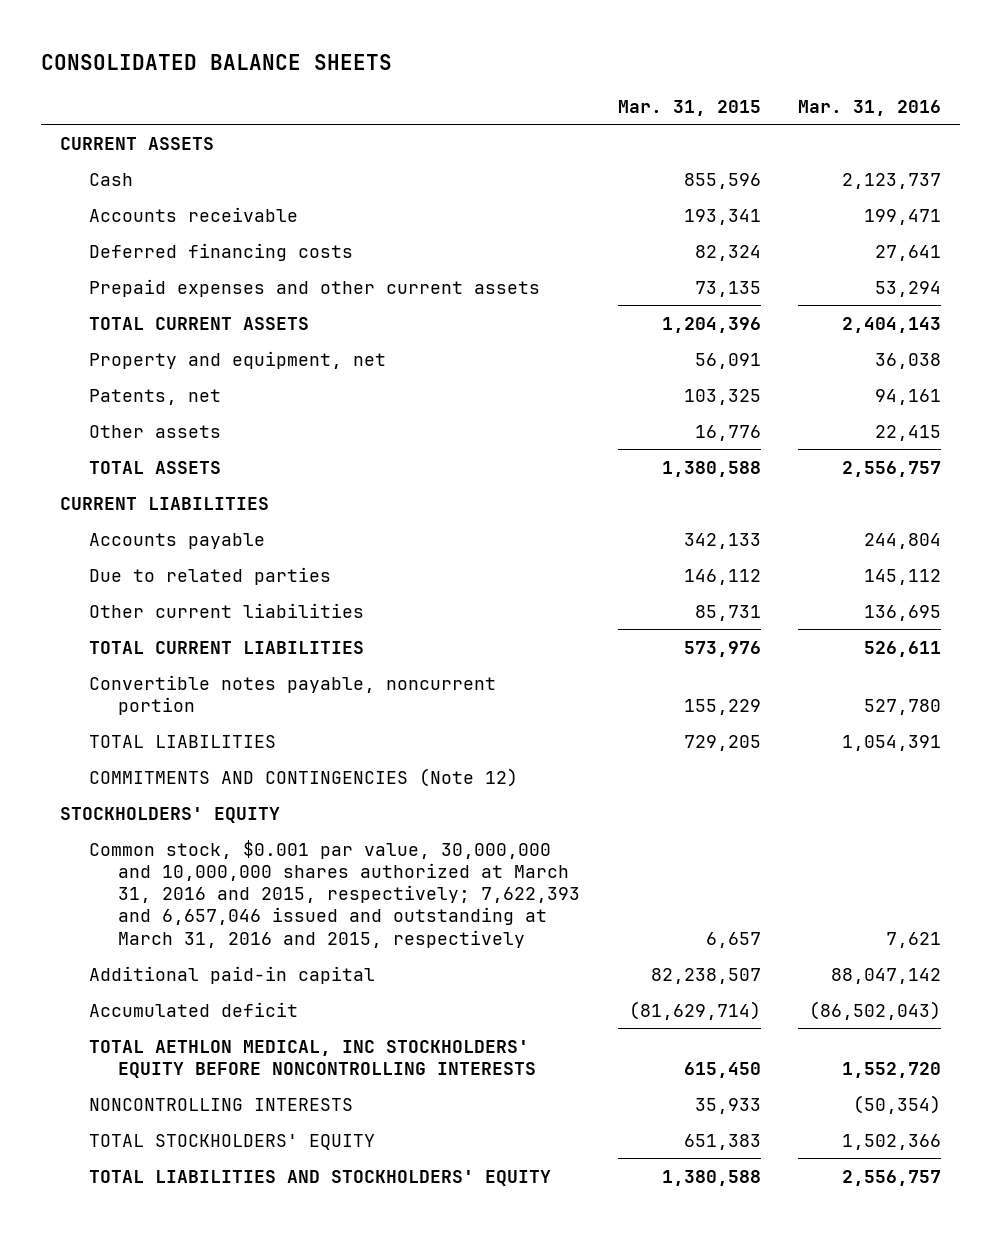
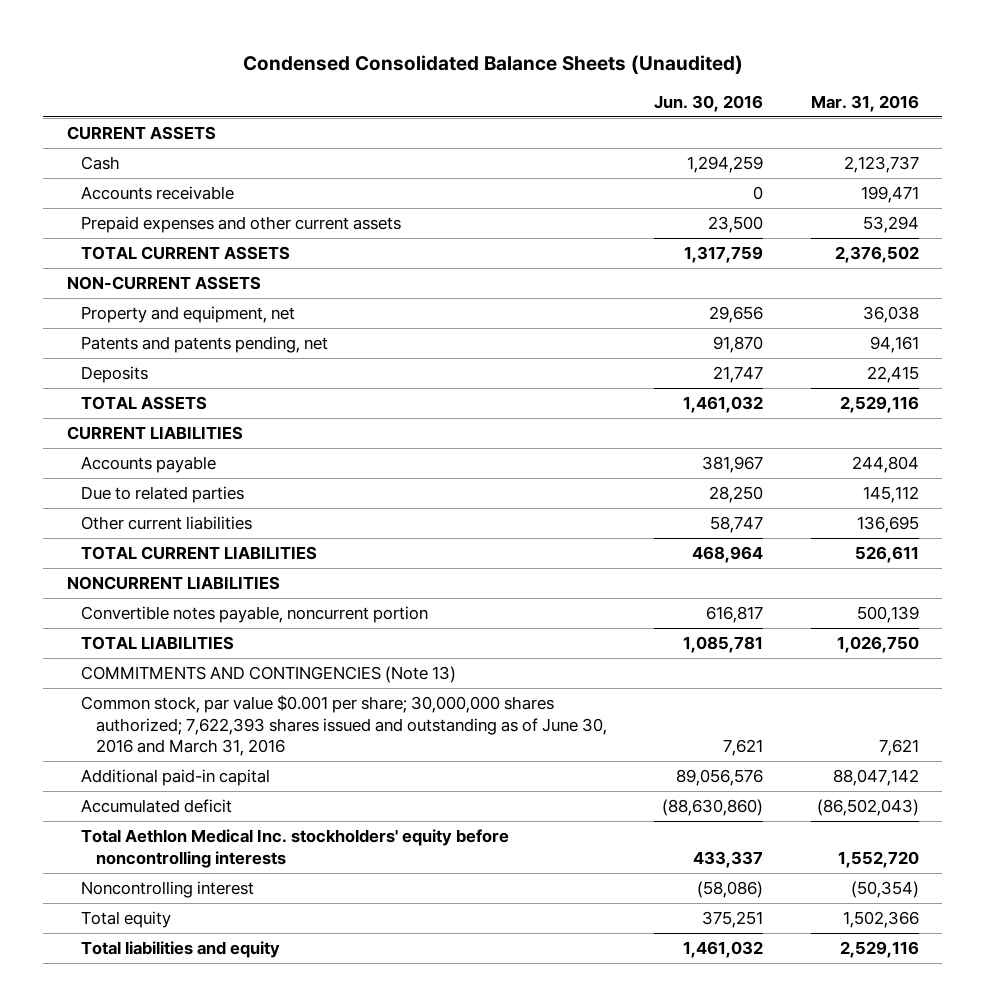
[41,53,393,70] CONSOLIDATED BALANCE SHEETS -> [242,54,743,74] Condensed Consolidated Balance Sheets (Unaudited)
[617,99,761,116] Mar. 31, 2015 -> none
none -> [654,94,764,112] Jun. 30, 2016
[89,242,354,261] Deferred financing costs -> none
[842,316,942,333] 2,404,143 -> [834,246,919,264] 2,376,502
none -> [67,276,262,291] NON-CURRENT ASSETS
[89,388,222,405] Patents, net -> [81,336,329,354] Patents and patents pending, net
[89,424,222,438] Other assets -> [81,366,149,384] Deposits
[842,460,942,477] 2,556,757 -> [839,396,919,414] 2,529,116
[60,806,281,823] STOCKHOLDERS' EQUITY -> none
none -> [67,576,281,591] NONCURRENT LIABILITIES
[864,698,942,715] 527,780 -> [856,606,919,624] 500,139
[842,734,942,751] 1,054,391 -> [836,636,919,654] 1,026,750
[89,767,519,787] COMMITMENTS AND CONTINGENCIES (Note 12) -> [81,666,457,684] COMMITMENTS AND CONTINGENCIES (Note 13)
[89,839,581,948] Common stock, $0.001 par value, 30,000,000 and 10,000,000 shares authorized at March 31, 2016 and 2015, respectively; 7,622,393 and 6,657,046 issued and outstanding at March 31, 2016 and 2015, respectively -> [81,695,607,757] Common stock, par value $0.001 per share; 30,000,000 shares authorized; 7,622,393 shares issued and outstanding as of June 30, 2016 and March 31, 2016
[89,1039,537,1078] TOTAL AETHLON MEDICAL, INC STOCKHOLDERS' EQUITY BEFORE NONCONTROLLING INTERESTS -> [81,829,510,868] Total Aethlon Medical Inc. stockholders' equity before noncontrolling interests
[89,1097,354,1111] NONCONTROLLING INTERESTS -> [81,881,255,899] Noncontrolling interest
[89,1133,376,1150] TOTAL STOCKHOLDERS' EQUITY -> [81,911,172,929] Total equity
[89,1169,552,1186] TOTAL LIABILITIES AND STOCKHOLDERS' EQUITY -> [81,941,281,959] Total liabilities and equity
[842,1169,942,1186] 2,556,757 -> [839,941,919,959] 2,529,116

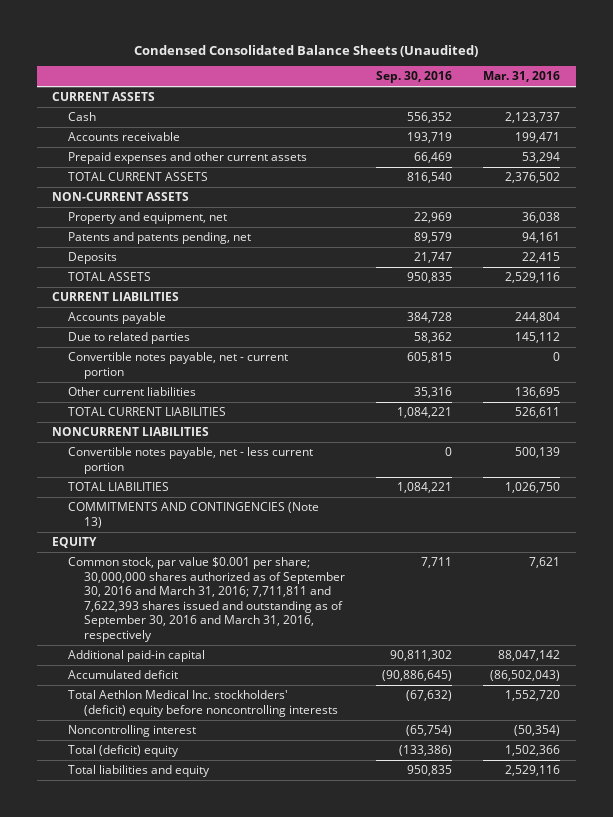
[654,94,764,112] Jun. 30, 2016 -> none
none -> [376,71,453,84] Sep. 30, 2016
none -> [68,352,289,379] Convertible notes payable, net - current portion
[81,606,429,624] Convertible notes payable, noncurrent portion -> [68,447,314,474] Convertible notes payable, net - less current portion
none -> [52,537,98,549] EQUITY
[81,695,607,757] Common stock, par value $0.001 per share; 30,000,000 shares authorized; 7,622,393 shares issued and outstanding as of June 30, 2016 and March 31, 2016 -> [68,557,346,642] Common stock, par value $0.001 per share; 30,000,000 shares authorized as of September 30, 2016 and March 31, 2016; 7,711,811 and 7,622,393 shares issued and outstanding as of September 30, 2016 and March 31, 2016, respectively
[81,829,510,868] Total Aethlon Medical Inc. stockholders' equity before noncontrolling interests -> [68,690,339,717] Total Aethlon Medical Inc. stockholders' (deficit) equity before noncontrolling interests
[81,911,172,929] Total equity -> [68,745,180,758] Total (deficit) equity

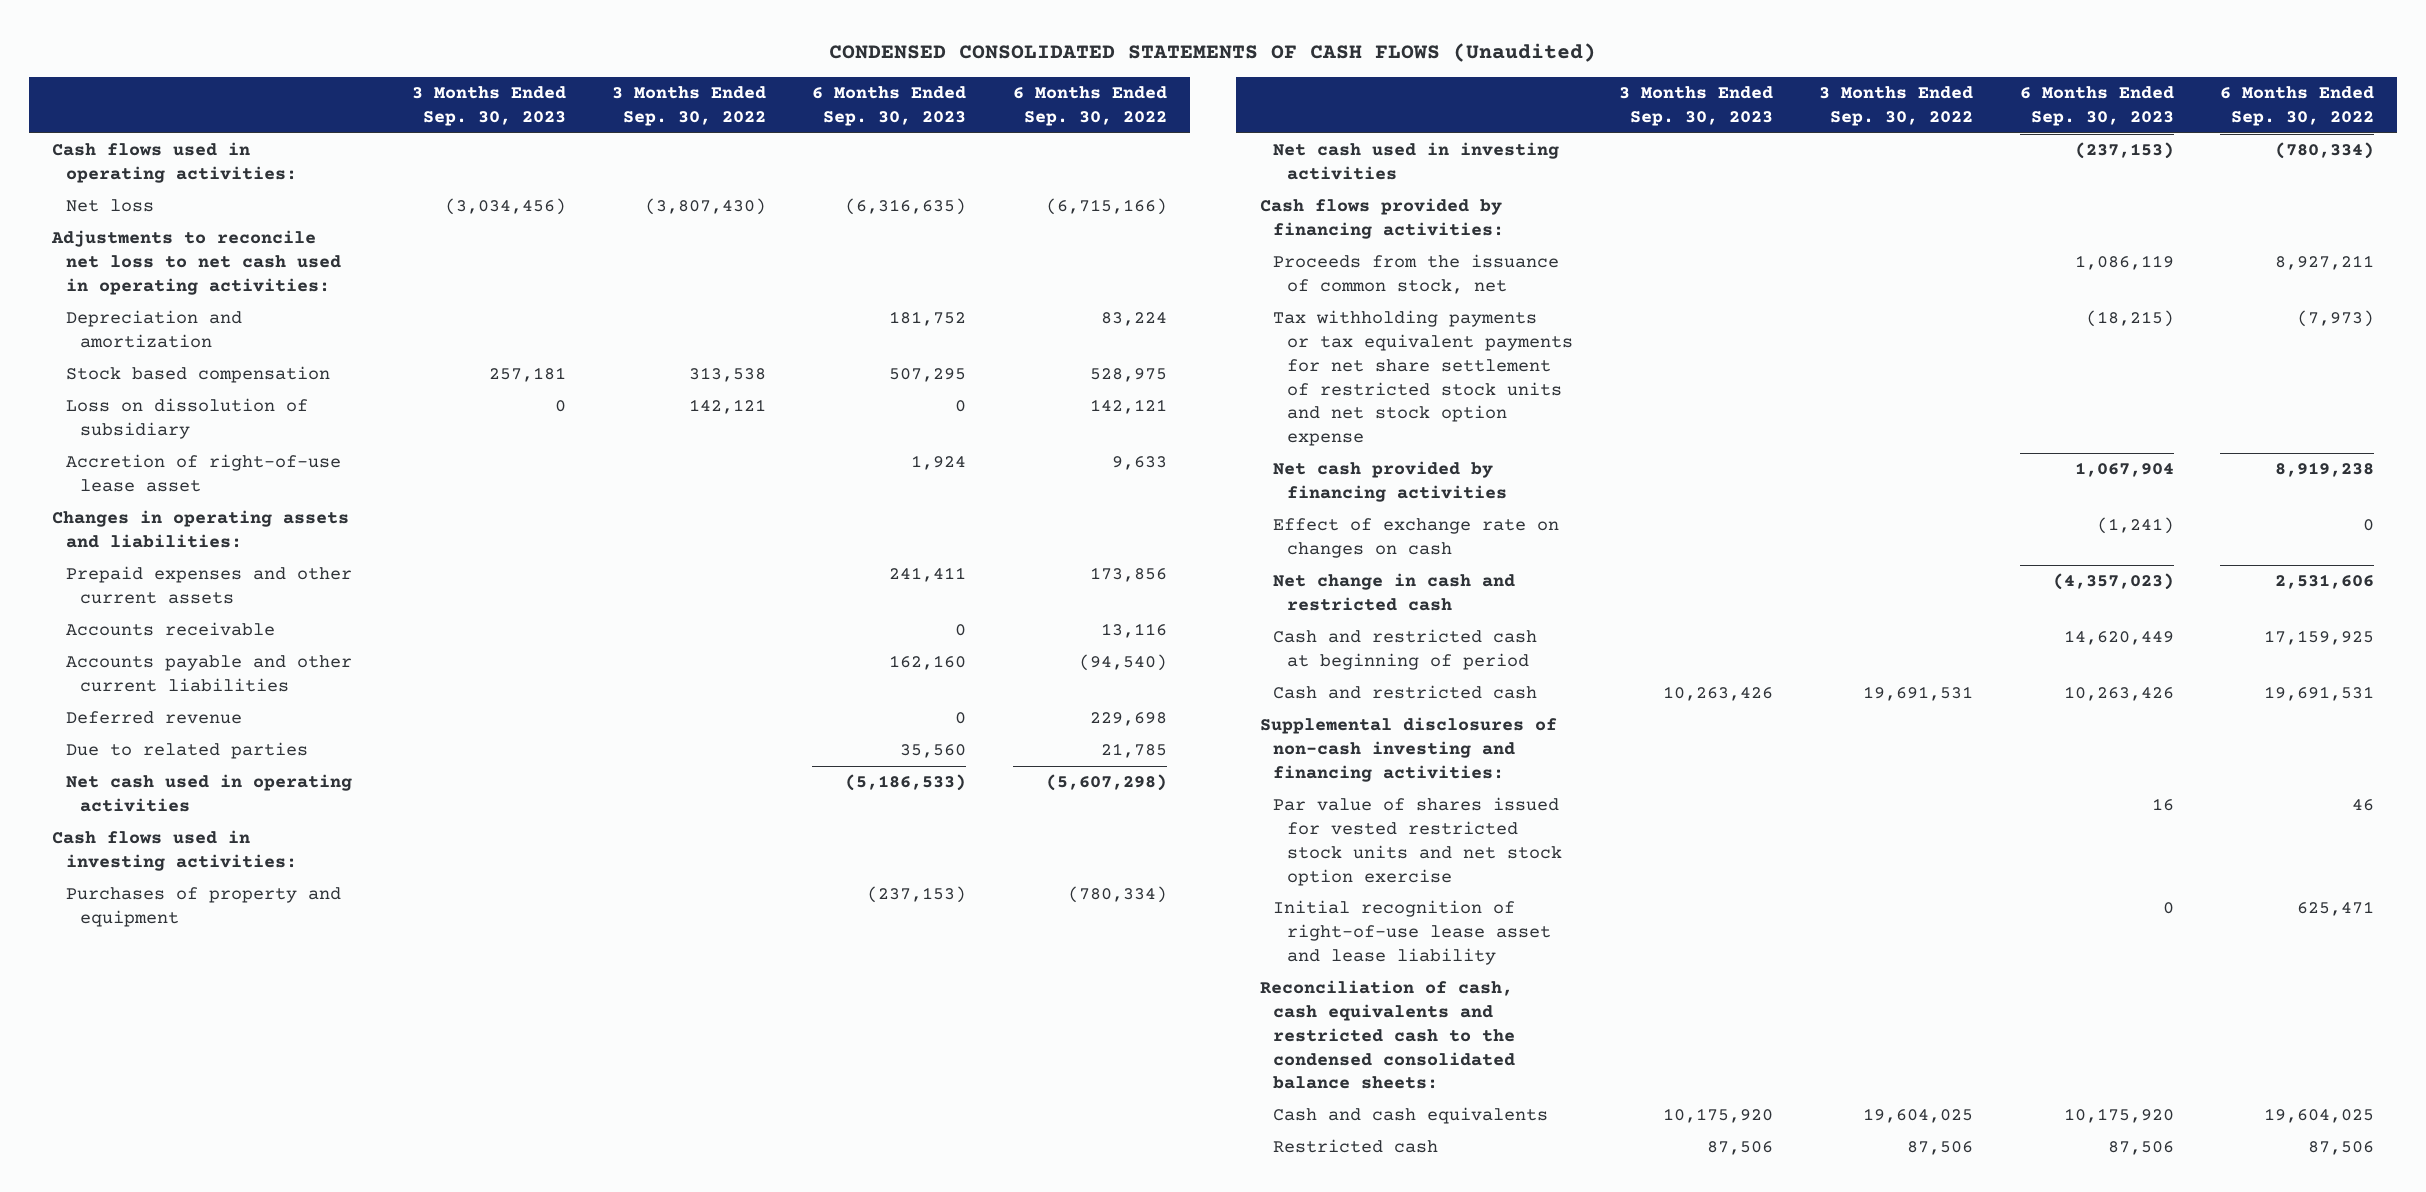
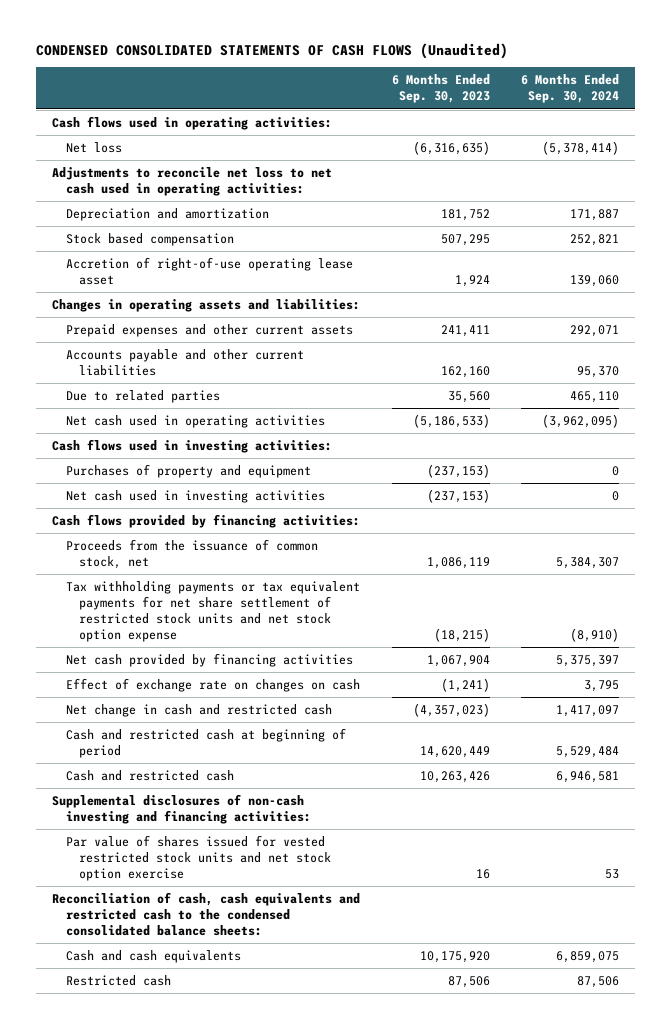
[411,86,566,126] 3 Months Ended Sep. 30, 2023 -> none
[612,86,767,126] 3 Months Ended Sep. 30, 2022 -> none
[1012,86,1167,126] 6 Months Ended Sep. 30, 2022 -> none
none -> [521,74,620,104] 6 Months Ended Sep. 30, 2024
[65,398,308,440] Loss on dissolution of subsidiary -> none
[65,454,341,493] Accretion of right-of-use lease asset -> [65,257,353,286] Accretion of right-of-use operating lease asset
[65,622,275,637] Accounts receivable -> none
[65,711,242,725] Deferred revenue -> none
[1273,900,1551,965] Initial recognition of right-of-use lease asset and lease liability -> none

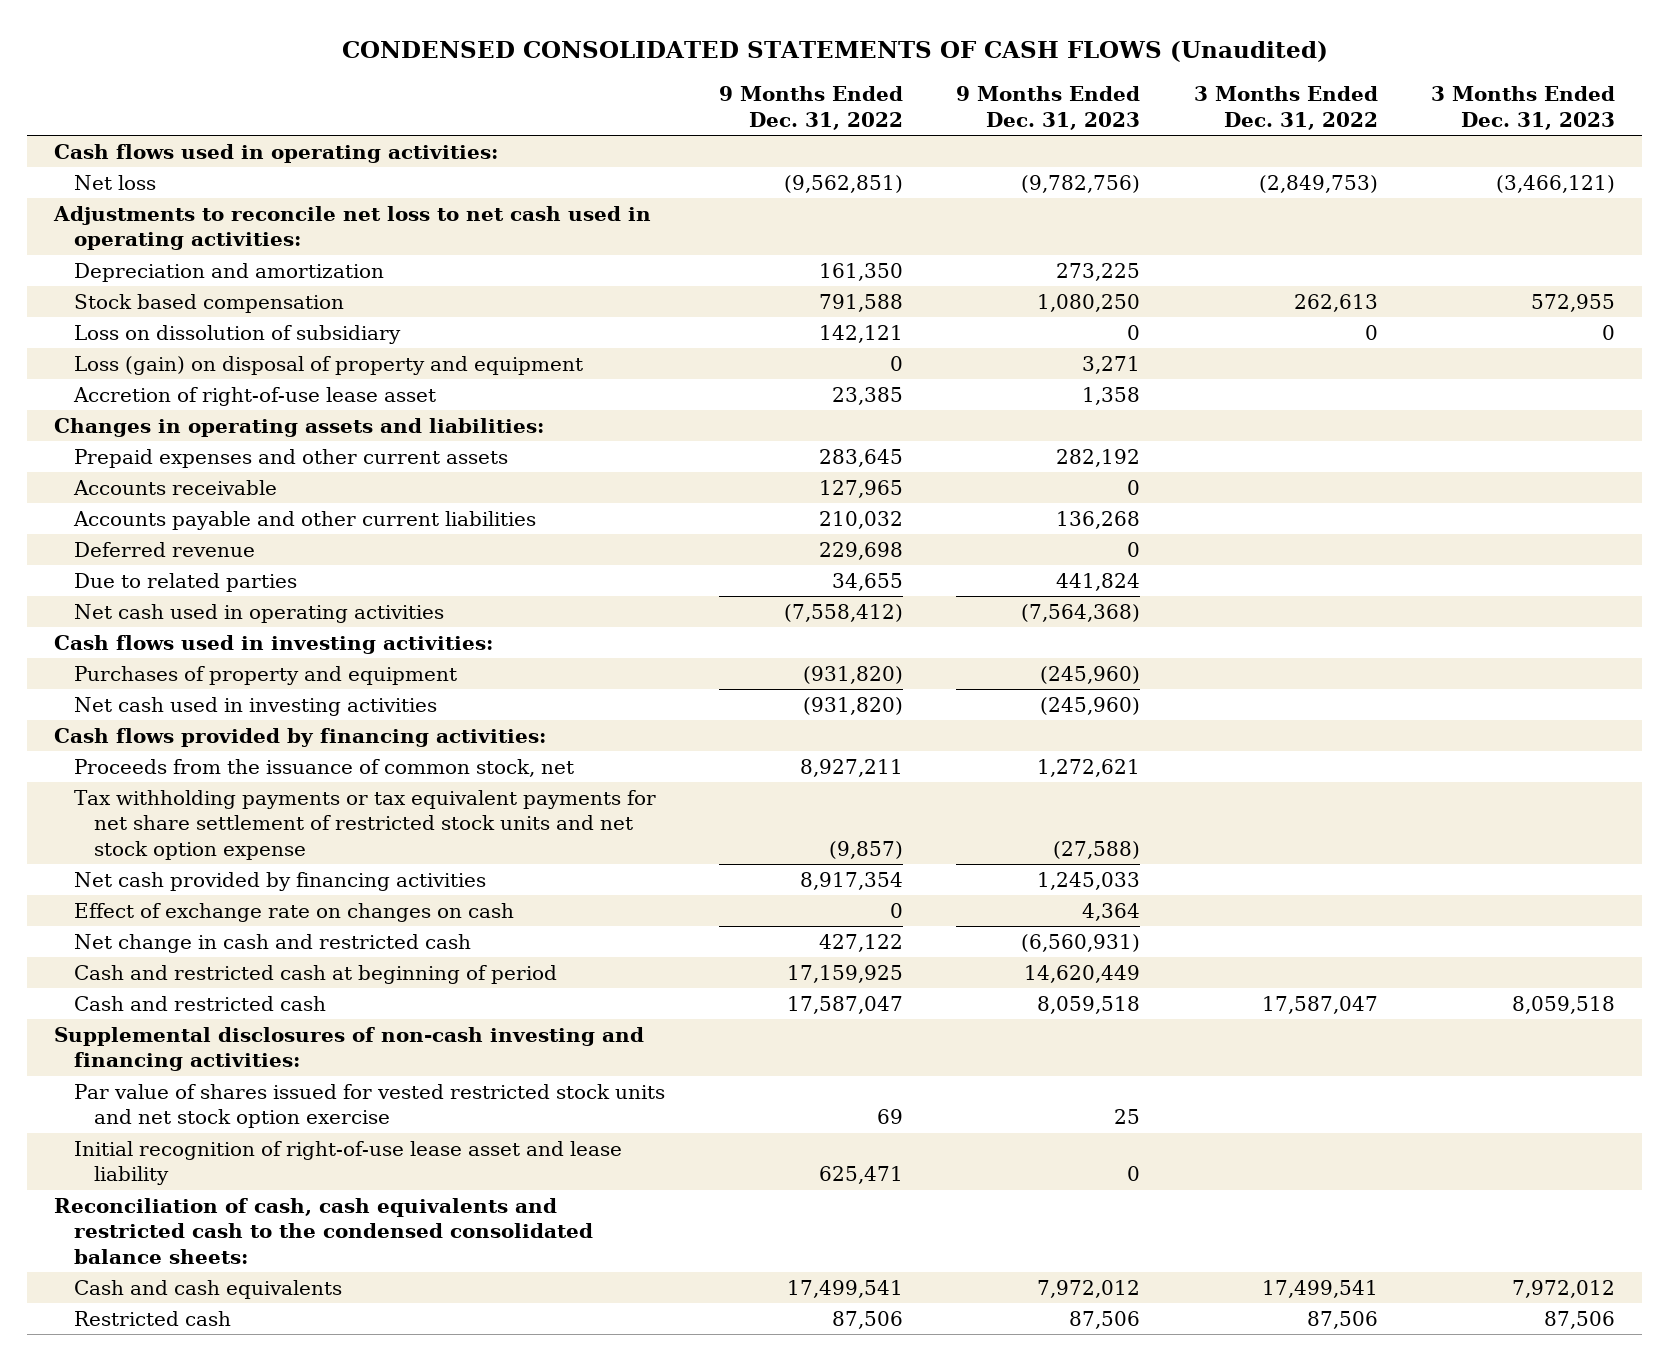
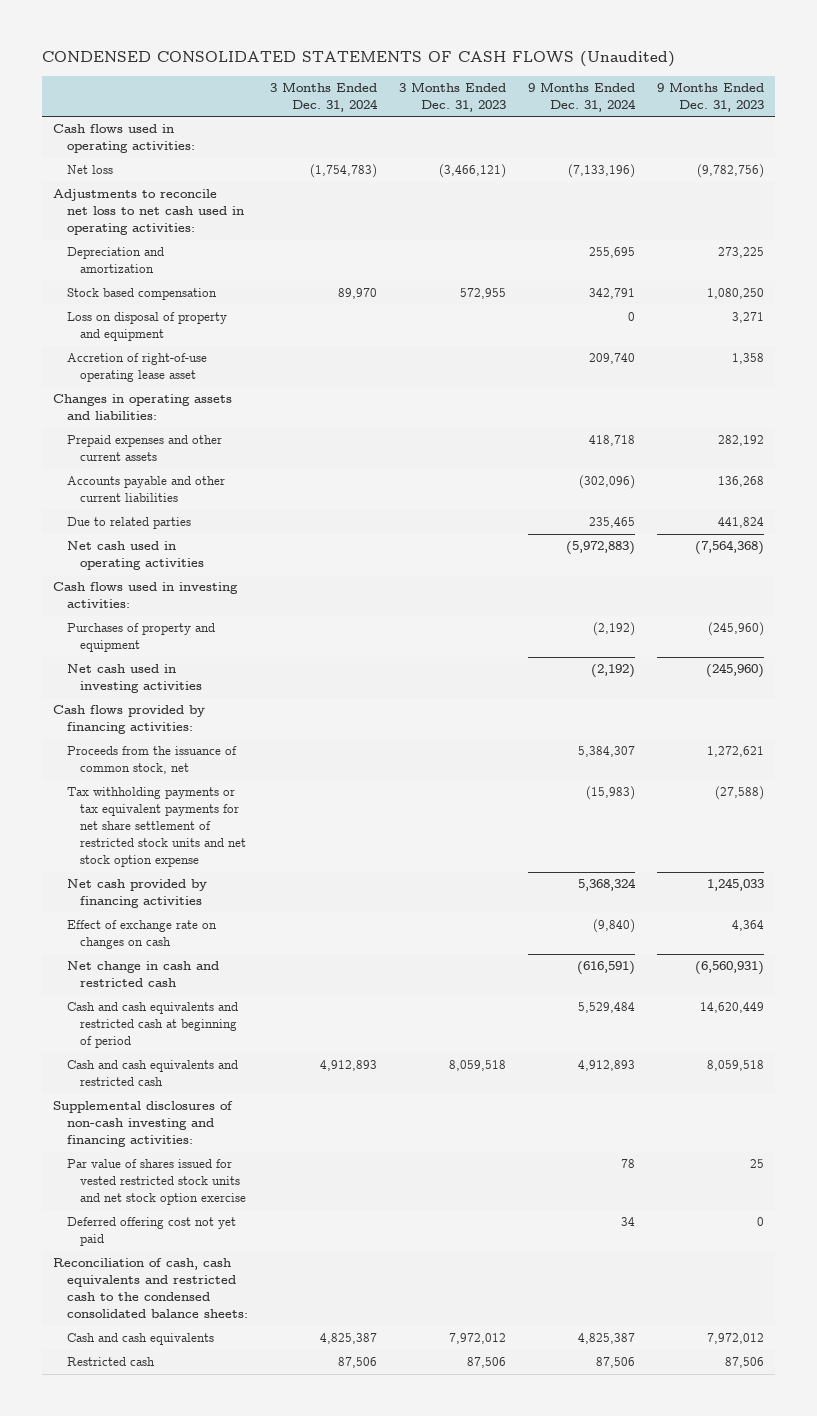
[718,86,903,130] 9 Months Ended Dec. 31, 2022 -> none
[1193,86,1378,130] 3 Months Ended Dec. 31, 2022 -> none
none -> [269,81,378,112] 3 Months Ended Dec. 31, 2024
none -> [527,81,636,112] 9 Months Ended Dec. 31, 2024
[74,324,402,344] Loss on dissolution of subsidiary -> none
[74,355,584,375] Loss (gain) on disposal of property and equipment -> [66,312,227,342] Loss on disposal of property and equipment
[73,386,437,406] Accretion of right-of-use lease asset -> [66,353,207,383] Accretion of right-of-use operating lease asset
[73,479,278,495] Accounts receivable -> none
[74,541,256,557] Deferred revenue -> none
[74,964,558,984] Cash and restricted cash at beginning of period -> [66,1002,238,1049] Cash and cash equivalents and restricted cash at beginning of period
[74,995,327,1011] Cash and restricted cash -> [66,1060,238,1087] Cash and cash equivalents and restricted cash
[74,1140,623,1186] Initial recognition of right-of-use lease asset and lease liability -> none
none -> [66,1217,236,1247] Deferred offering cost not yet paid

